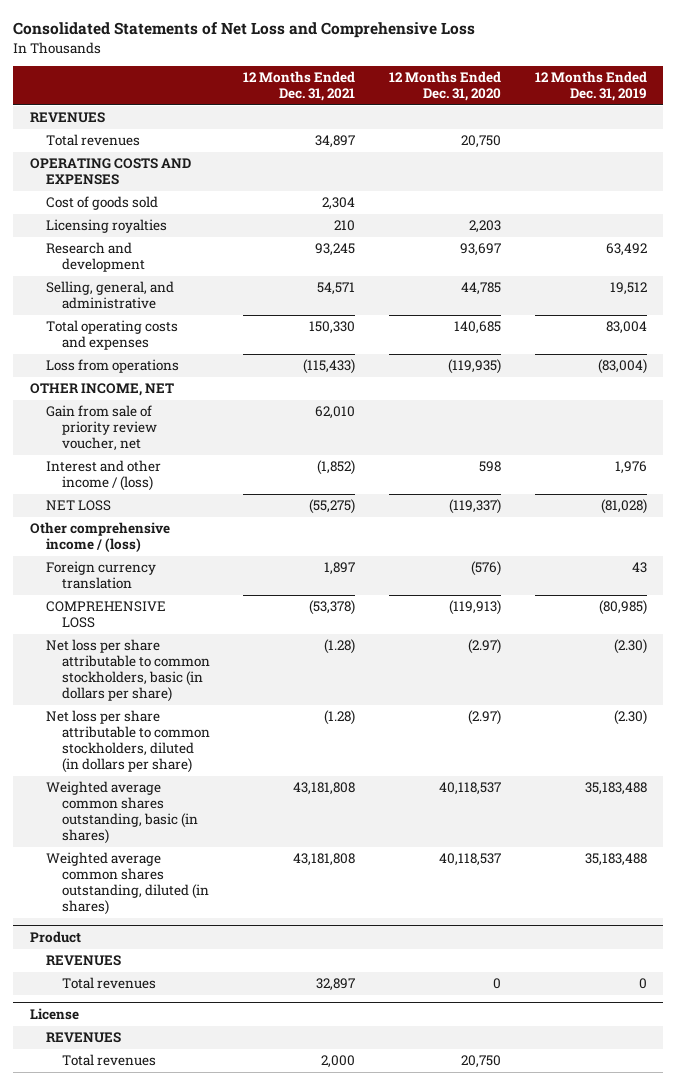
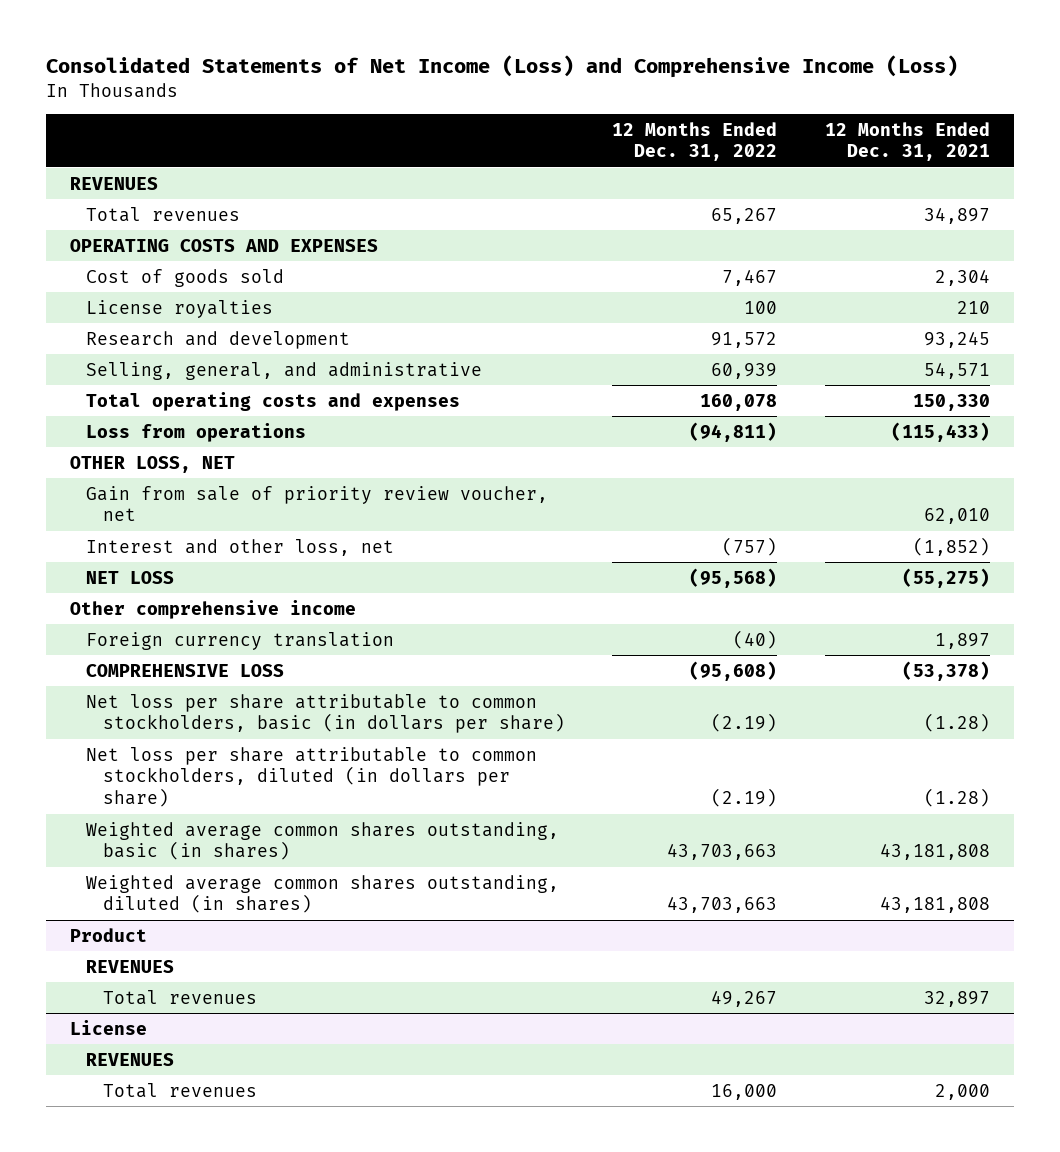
[13,22,476,39] Consolidated Statements of Net Loss and Comprehensive Loss -> [46,55,959,79] Consolidated Statements of Net Income (Loss) and Comprehensive Income (Loss)
[388,71,501,102] 12 Months Ended Dec. 31, 2020 -> none
[534,71,647,102] 12 Months Ended Dec. 31, 2019 -> none
none -> [612,121,778,162] 12 Months Ended Dec. 31, 2022
[45,219,167,234] Licensing royalties -> [86,299,274,318] License royalties
[29,383,174,397] OTHER INCOME, NET -> [70,455,236,473] OTHER LOSS, NET
[45,460,161,492] Interest and other income / (loss) -> [86,538,395,556] Interest and other loss, net
[29,522,170,553] Other comprehensive income / (loss) -> [70,599,357,619] Other comprehensive income

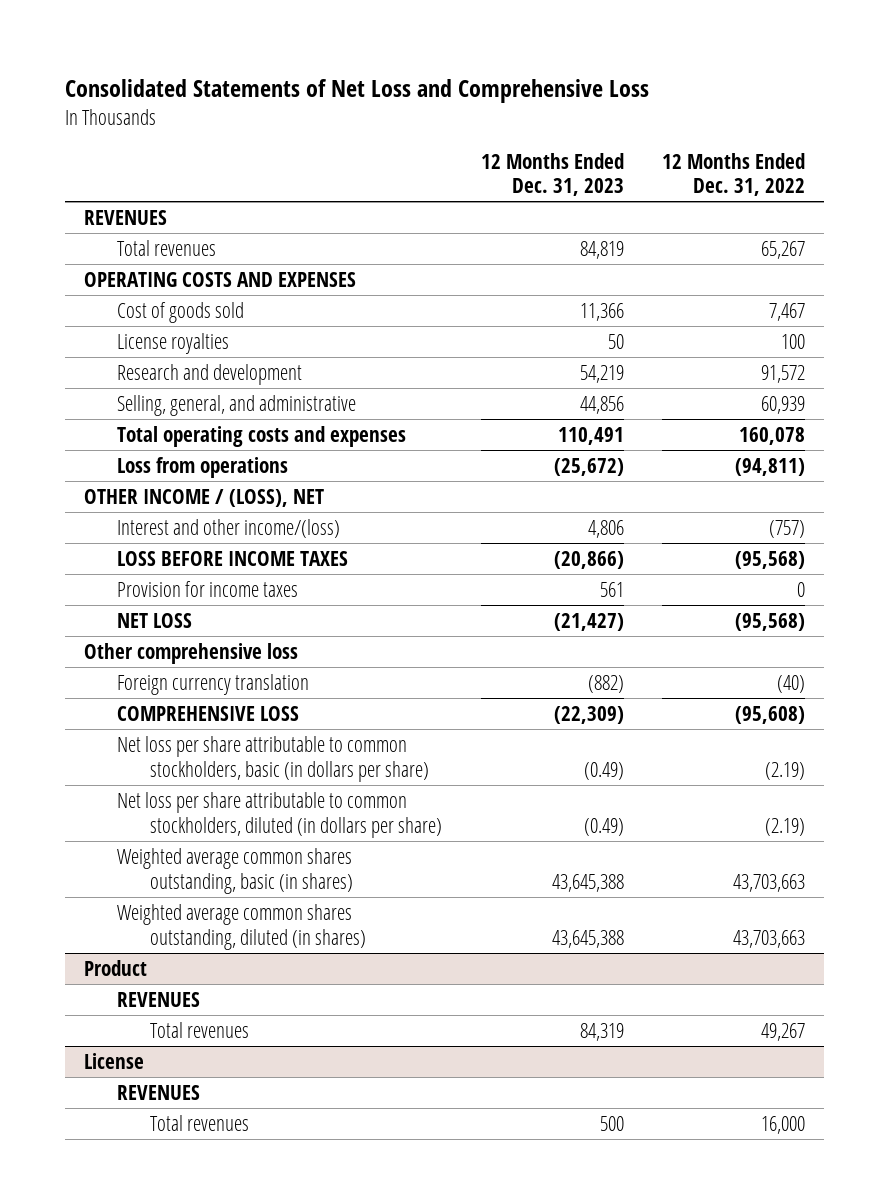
[46,55,959,79] Consolidated Statements of Net Income (Loss) and Comprehensive Income (Loss) -> [64,79,649,104] Consolidated Statements of Net Loss and Comprehensive Loss
[824,121,990,162] 12 Months Ended Dec. 31, 2021 -> none
none -> [480,152,624,197] 12 Months Ended Dec. 31, 2023
[86,485,549,522] Gain from sale of priority review voucher, net -> none
[70,455,236,473] OTHER LOSS, NET -> [83,488,324,507] OTHER INCOME / (LOSS), NET
[86,538,395,556] Interest and other loss, net -> [117,518,341,538] Interest and other income/(loss)
none -> [117,550,349,566] LOSS BEFORE INCOME TAXES
none -> [117,580,299,597] Provision for income taxes
[70,599,357,619] Other comprehensive income -> [83,642,298,664] Other comprehensive loss

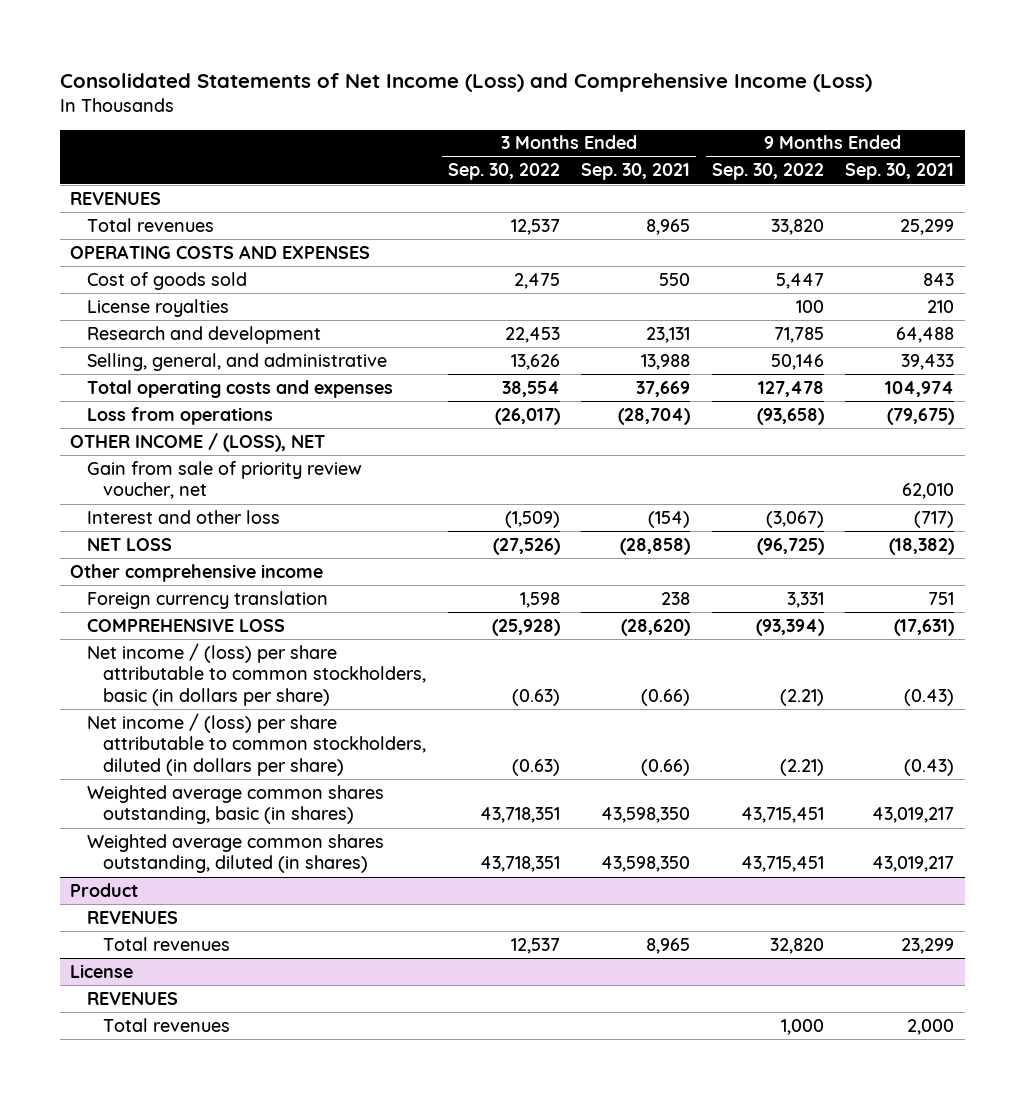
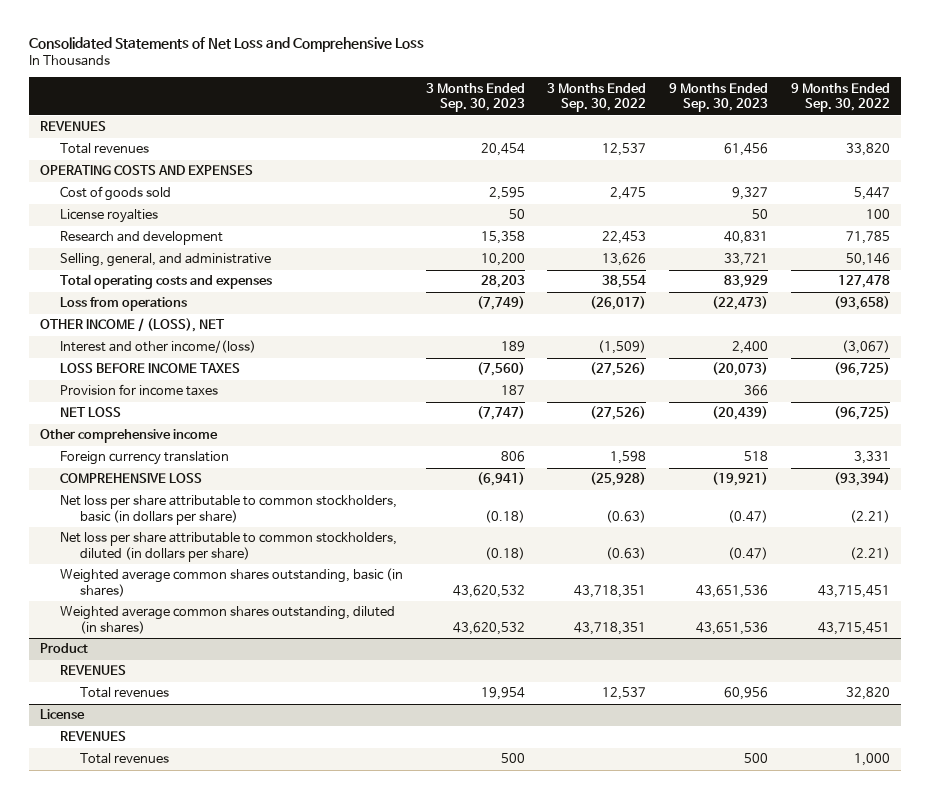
[59,72,872,92] Consolidated Statements of Net Income (Loss) and Comprehensive Income (Loss) -> [29,37,425,53] Consolidated Statements of Net Loss and Comprehensive Loss
[581,163,691,181] Sep. 30, 2021 -> none
[845,163,955,181] Sep. 30, 2021 -> none
none -> [425,82,525,113] 3 Months Ended Sep. 30, 2023
none -> [669,82,769,113] 9 Months Ended Sep. 30, 2023
[86,460,362,500] Gain from sale of priority review voucher, net -> none
[86,509,280,524] Interest and other loss -> [60,340,257,354] Interest and other income/(loss)
none -> [60,363,241,374] LOSS BEFORE INCOME TAXES
none -> [60,384,219,397] Provision for income taxes
[86,642,427,707] Net income / (loss) per share attributable to common stockholders, basic (in dollars per share) -> [60,495,398,525] Net loss per share attributable to common stockholders, basic (in dollars per share)
[86,712,427,777] Net income / (loss) per share attributable to common stockholders, diluted (in dollars per share) -> [60,532,398,562] Net loss per share attributable to common stockholders, diluted (in dollars per share)

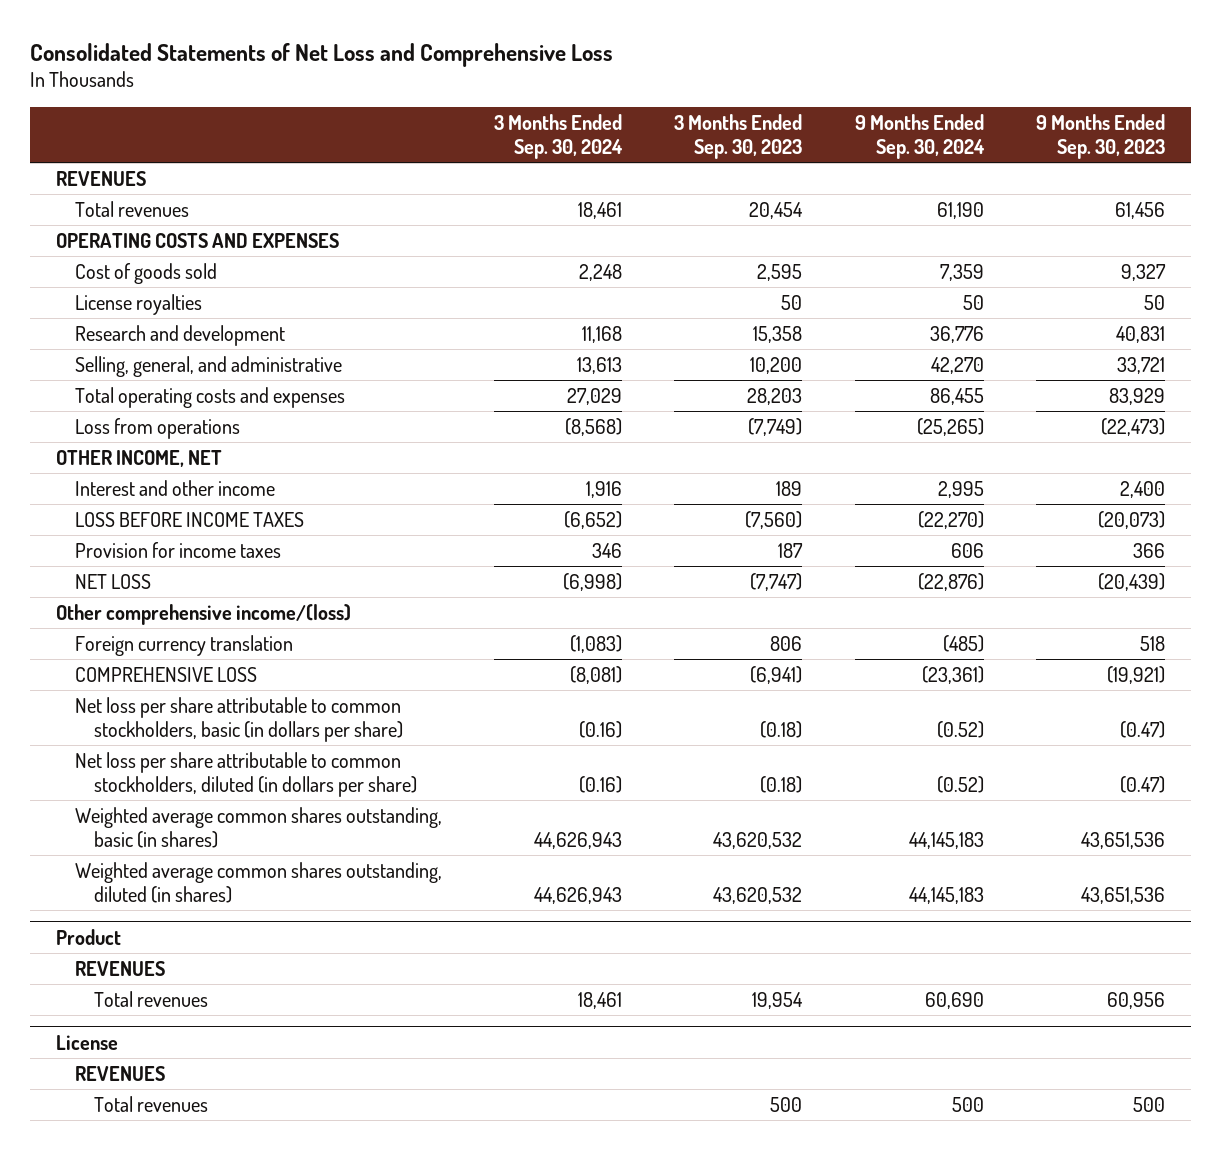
[547,82,647,113] 3 Months Ended Sep. 30, 2022 -> none
[790,82,890,113] 9 Months Ended Sep. 30, 2022 -> none
none -> [494,114,624,159] 3 Months Ended Sep. 30, 2024
none -> [854,114,985,159] 9 Months Ended Sep. 30, 2024
[40,318,226,333] OTHER INCOME / (LOSS), NET -> [56,449,223,467] OTHER INCOME, NET
[60,340,257,354] Interest and other income/(loss) -> [75,479,276,496] Interest and other income
[40,429,219,444] Other comprehensive income -> [56,603,352,625] Other comprehensive income/(loss)

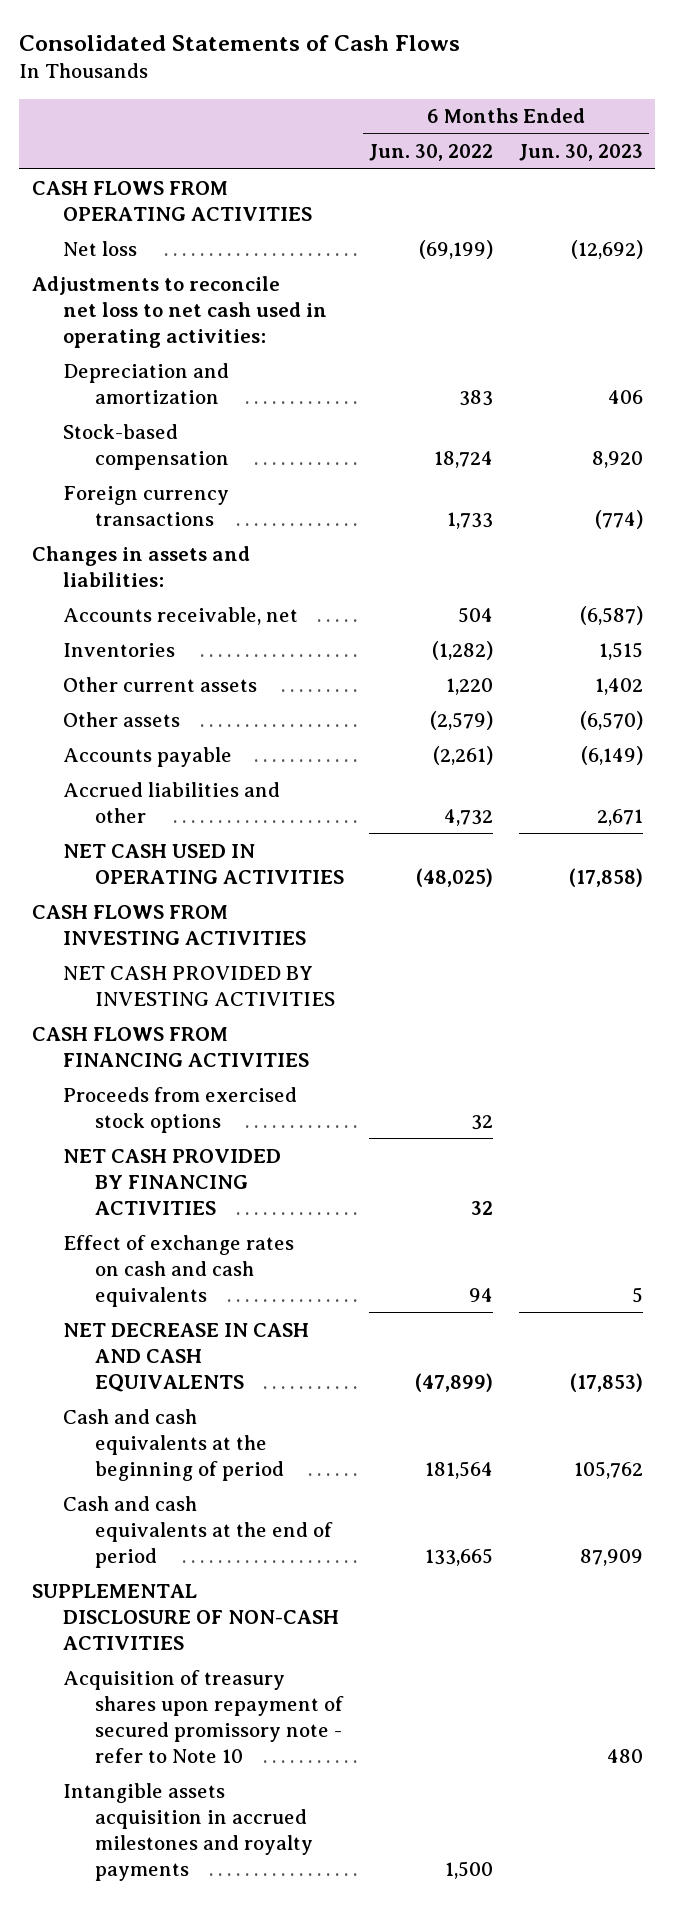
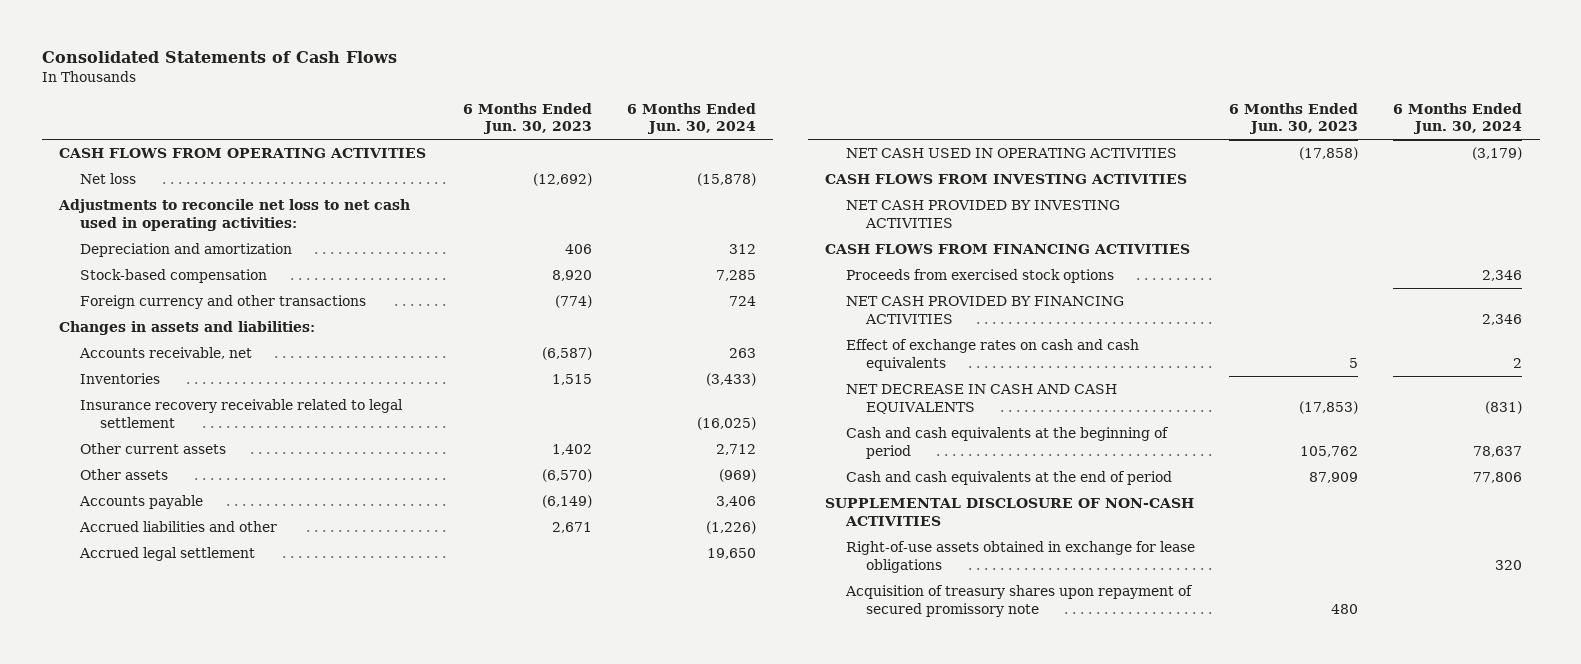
[369,144,494,162] Jun. 30, 2022 -> none
none -> [627,102,757,135] 6 Months Ended Jun. 30, 2024
[63,485,230,526] Foreign currency transactions -> [79,295,366,310] Foreign currency and other transactions
none -> [79,399,403,428] Insurance recovery receivable related to legal settlement
none -> [78,547,255,562] Accrued legal settlement
[63,1782,314,1881] Intangible assets acquisition in accrued milestones and royalty payments -> none
none -> [845,541,1195,573] Right-of-use assets obtained in exchange for lease obligations
[63,1669,345,1763] Acquisition of treasury shares upon repayment of secured promissory note - refer to Note 10 -> [844,585,1193,617] Acquisition of treasury shares upon repayment of secured promissory note

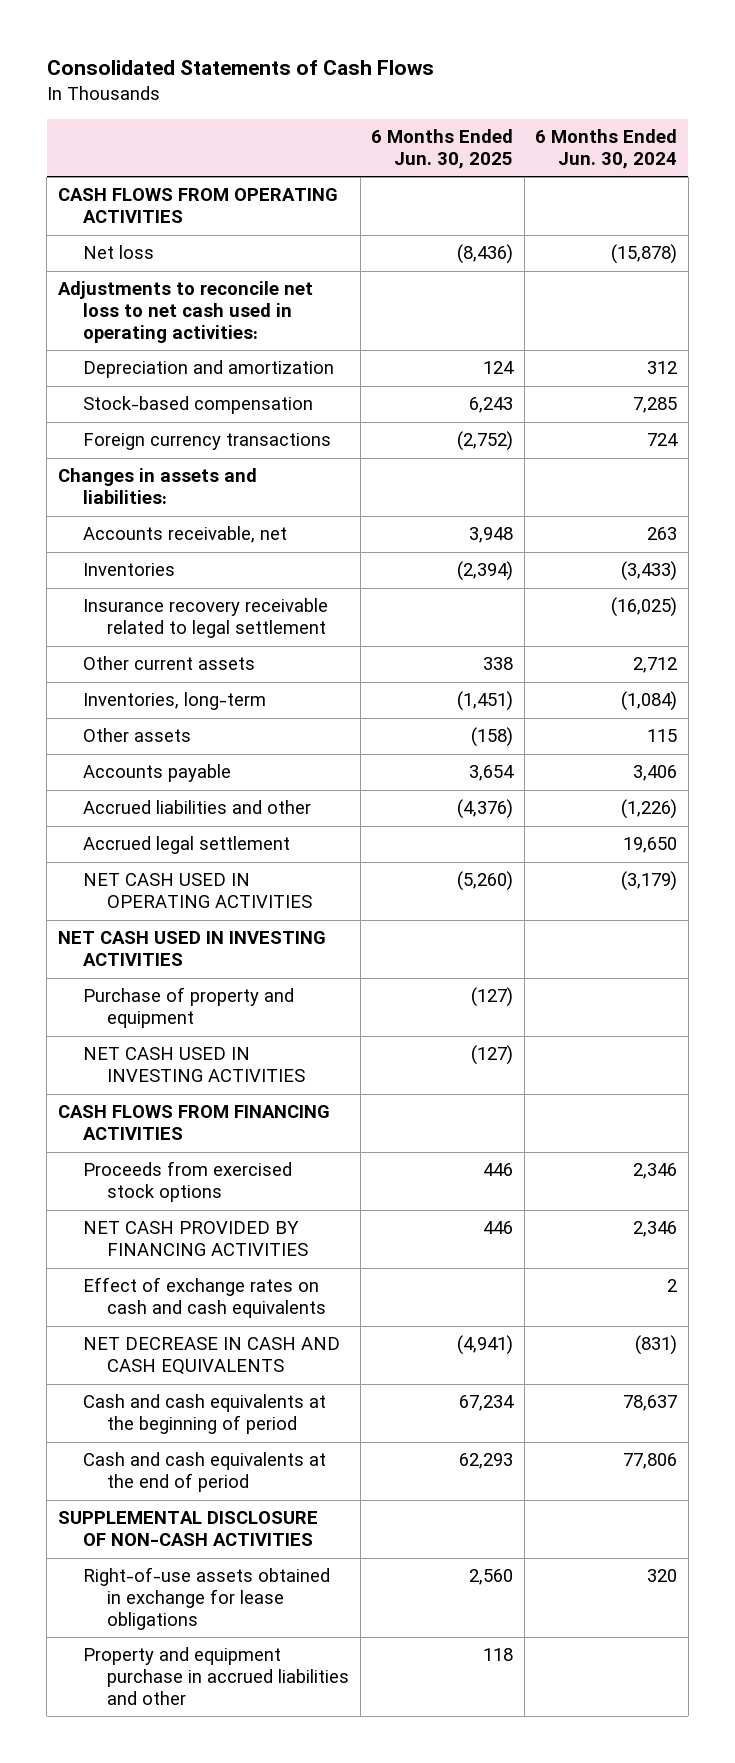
[463,102,593,135] 6 Months Ended Jun. 30, 2023 -> none
none -> [371,129,514,169] 6 Months Ended Jun. 30, 2025
[79,295,366,310] Foreign currency and other transactions -> [82,433,331,451] Foreign currency transactions
none -> [82,692,266,711] Inventories, long-term
[719,469,757,483] (969) -> [647,729,678,743] 115
[825,174,1188,185] CASH FLOWS FROM INVESTING ACTIVITIES -> [57,931,326,967] NET CASH USED IN INVESTING ACTIVITIES
none -> [82,987,294,1029] Purchase of property and equipment
[845,200,1120,228] NET CASH PROVIDED BY INVESTING ACTIVITIES -> [82,1047,306,1083] NET CASH USED IN INVESTING ACTIVITIES
[844,585,1193,617] Acquisition of treasury shares upon repayment of secured promissory note -> none
none -> [82,1647,350,1706] Property and equipment purchase in accrued liabilities and other

